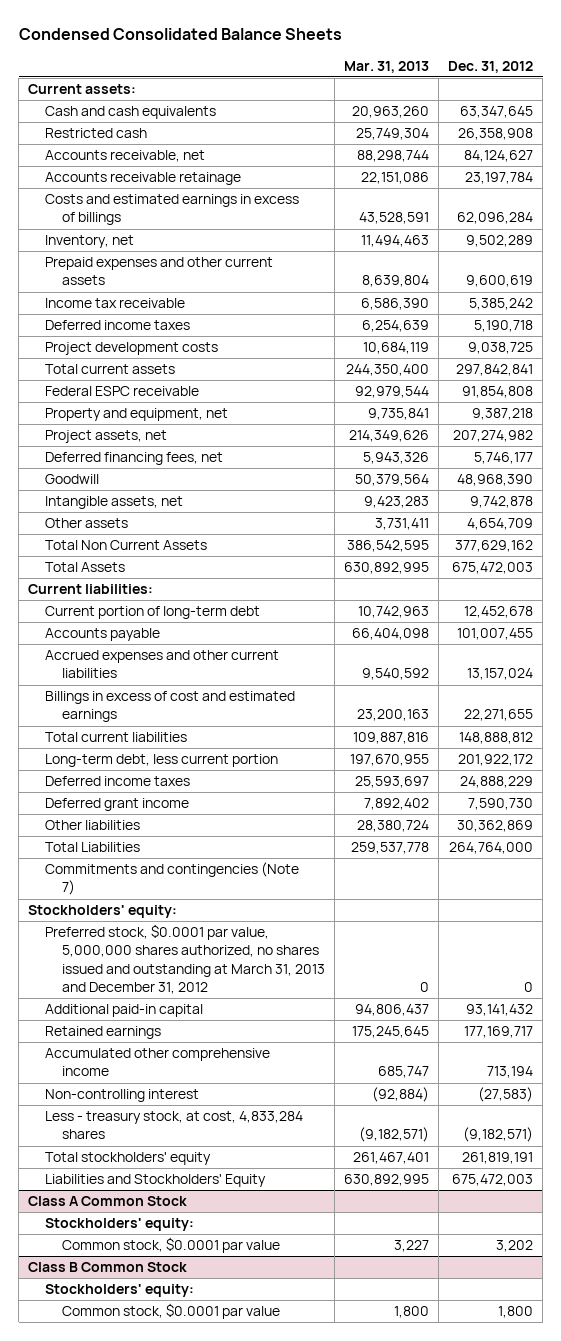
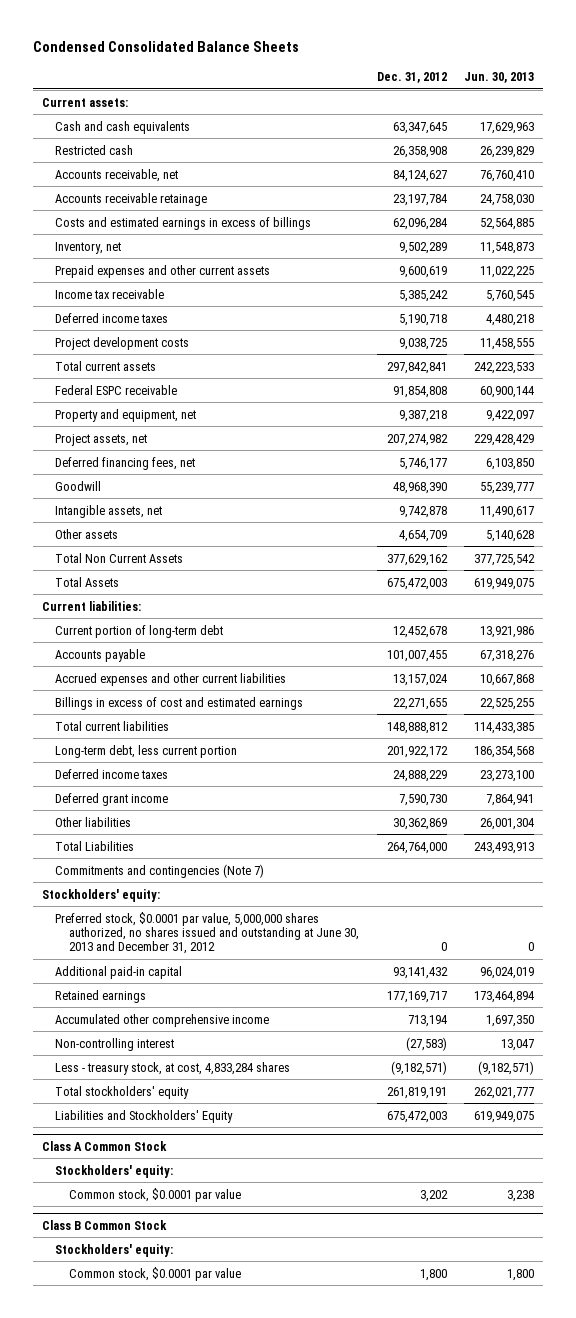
[343,60,429,73] Mar. 31, 2013 -> none
none -> [464,72,535,84] Jun. 30, 2013
[44,924,325,994] Preferred stock, $0.0001 par value, 5,000,000 shares authorized, no shares issued and outstanding at March 31, 2013 and December 31, 2012 -> [55,911,359,955] Preferred stock, $0.0001 par value, 5,000,000 shares authorized, no shares issued and outstanding at June 30, 2013 and December 31, 2012

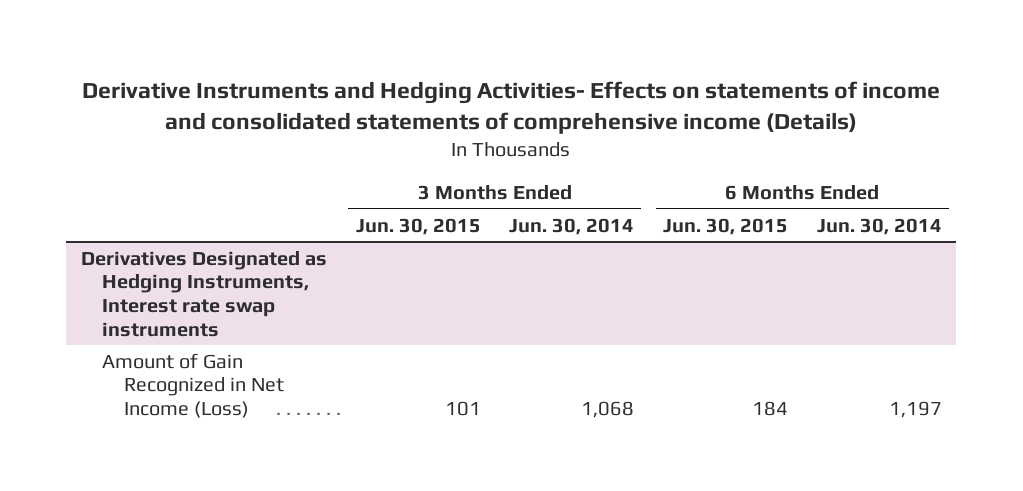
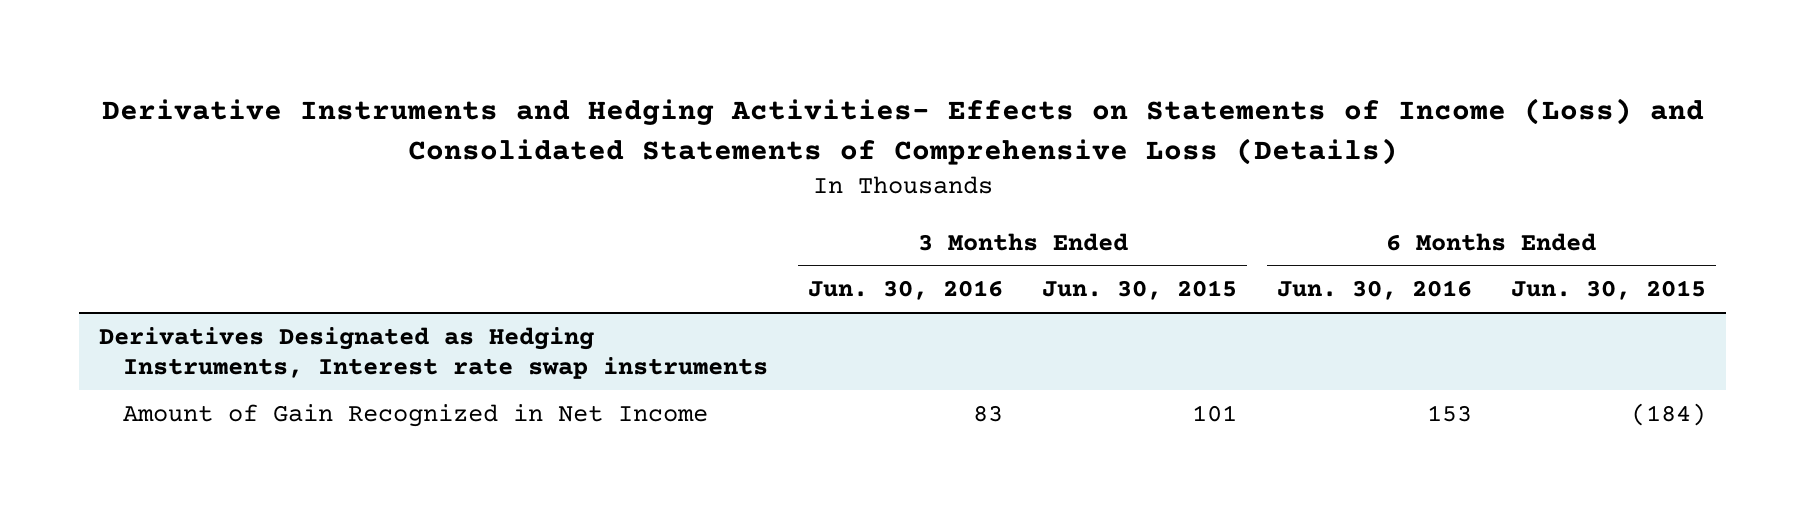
[82,80,941,134] Derivative Instruments and Hedging Activities- Effects on statements of income and consolidated statements of comprehensive income (Details) -> [101,98,1704,165] Derivative Instruments and Hedging Activities- Effects on Statements of Income (Loss) and Consolidated Statements of Comprehensive Loss (Details)
[509,217,635,235] Jun. 30, 2014 -> none
[816,217,942,235] Jun. 30, 2014 -> none
none -> [807,280,1003,301] Jun. 30, 2016
none -> [1276,280,1472,301] Jun. 30, 2016
[102,352,284,418] Amount of Gain Recognized in Net Income (Loss) -> [123,403,709,427] Amount of Gain Recognized in Net Income
[752,400,789,416] 184 -> [1631,402,1707,426] (184)

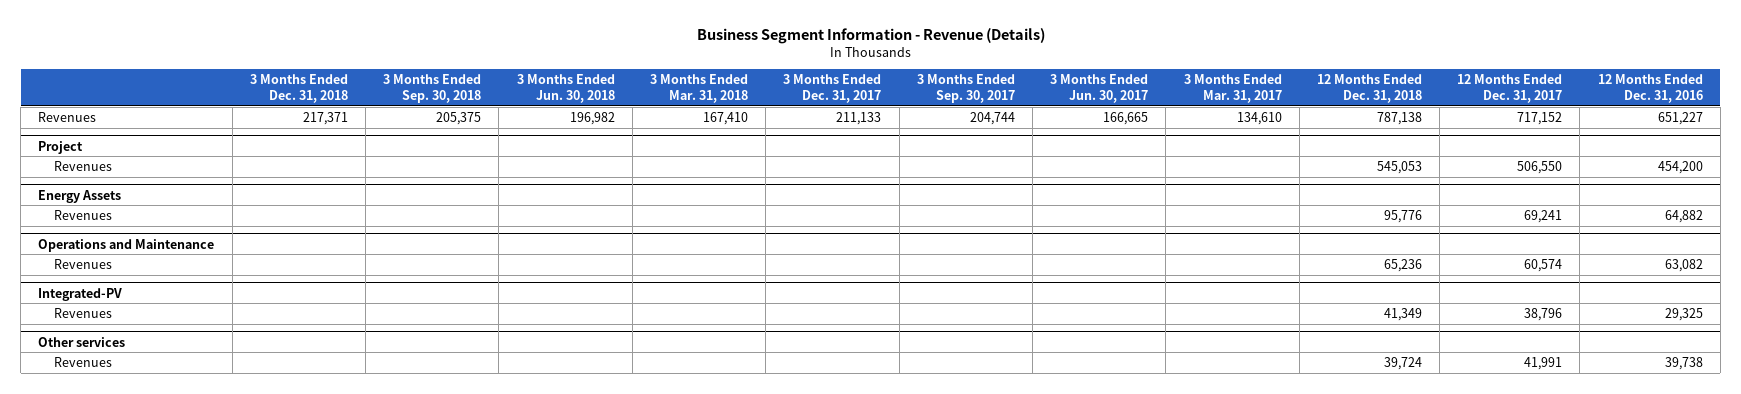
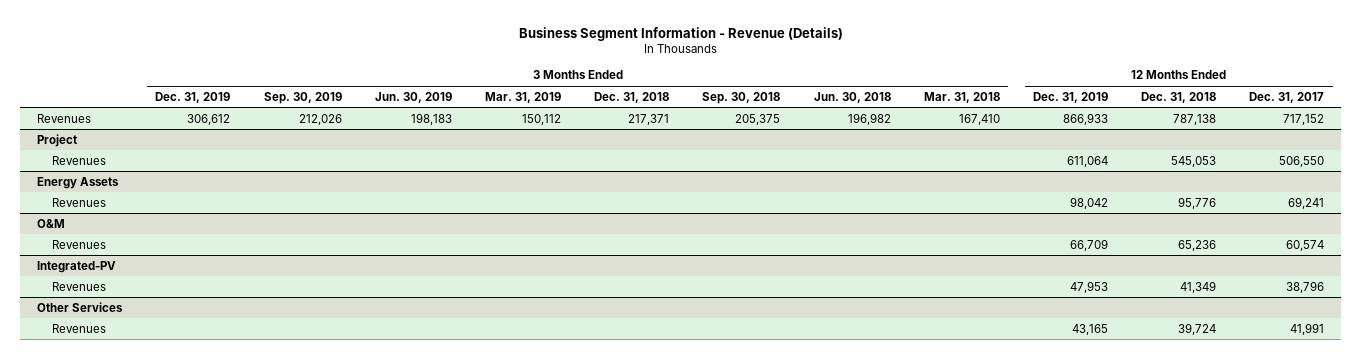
[783,74,882,103] 3 Months Ended Dec. 31, 2017 -> none
[916,74,1015,103] 3 Months Ended Sep. 30, 2017 -> none
[1050,74,1149,103] 3 Months Ended Jun. 30, 2017 -> none
[1183,74,1282,103] 3 Months Ended Mar. 31, 2017 -> none
[1597,74,1703,103] 12 Months Ended Dec. 31, 2016 -> none
none -> [155,91,231,103] Dec. 31, 2019
none -> [263,91,342,104] Sep. 30, 2019
none -> [374,91,452,103] Jun. 30, 2019
none -> [484,91,561,103] Mar. 31, 2019
none -> [1032,91,1108,103] Dec. 31, 2019
[38,238,215,252] Operations and Maintenance -> [37,218,66,228] O&M
[38,336,126,347] Other services -> [37,301,124,312] Other Services

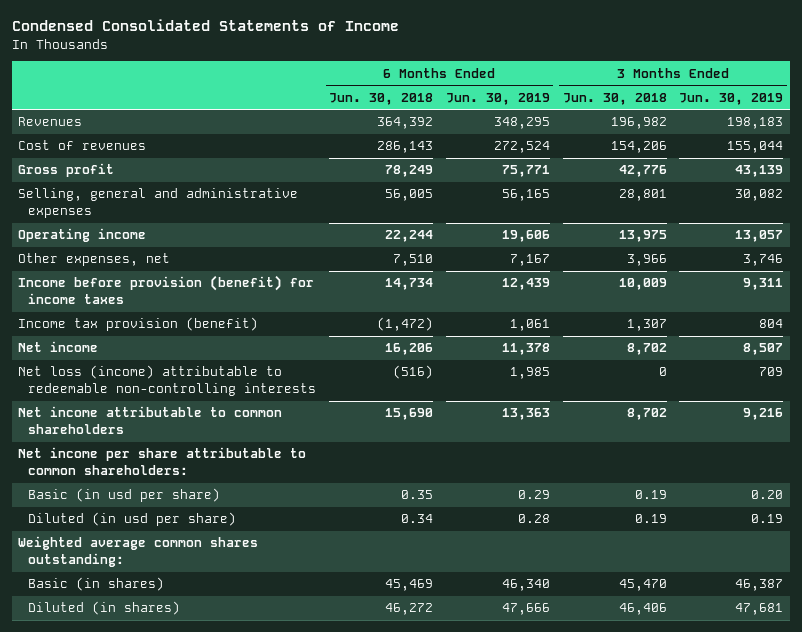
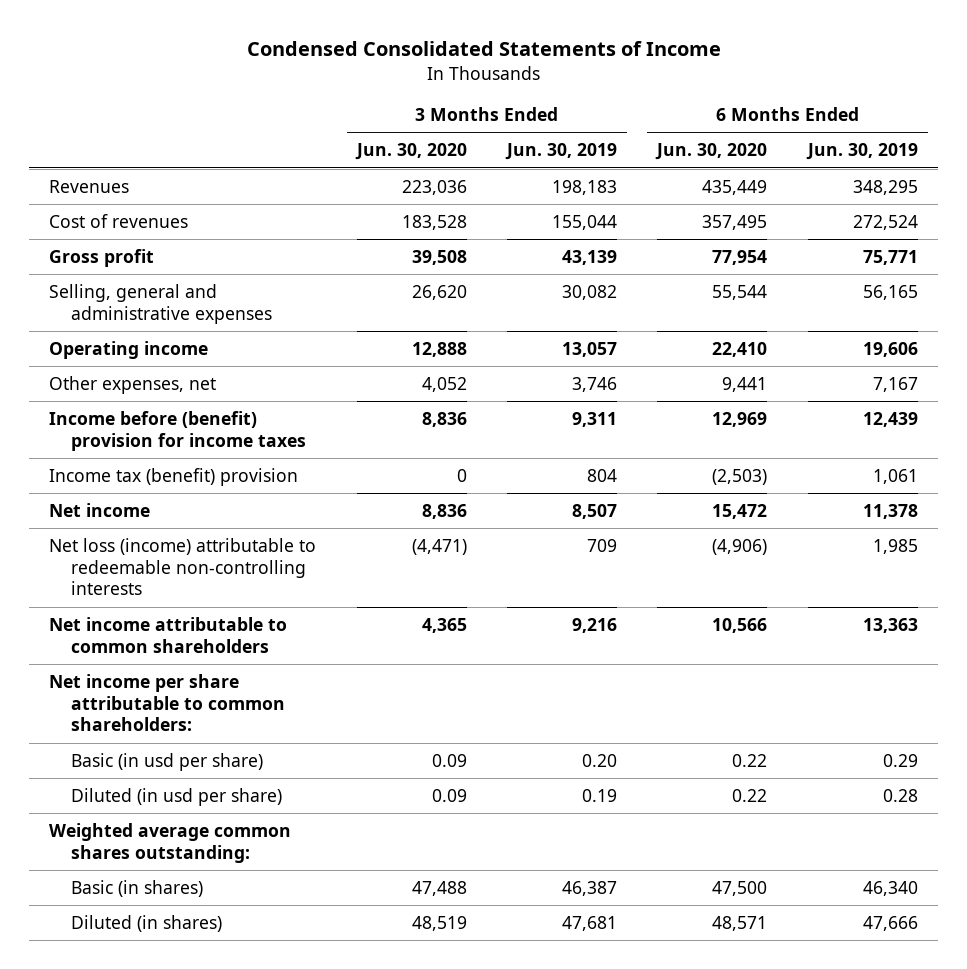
[328,92,433,105] Jun. 30, 2018 -> none
[562,92,667,105] Jun. 30, 2018 -> none
none -> [354,143,467,161] Jun. 30, 2020
none -> [655,143,768,161] Jun. 30, 2020
[18,275,315,304] Income before provision (benefit) for income taxes -> [49,410,307,451] Income before (benefit) provision for income taxes
[18,317,259,332] Income tax provision (benefit) -> [49,467,299,486] Income tax (benefit) provision

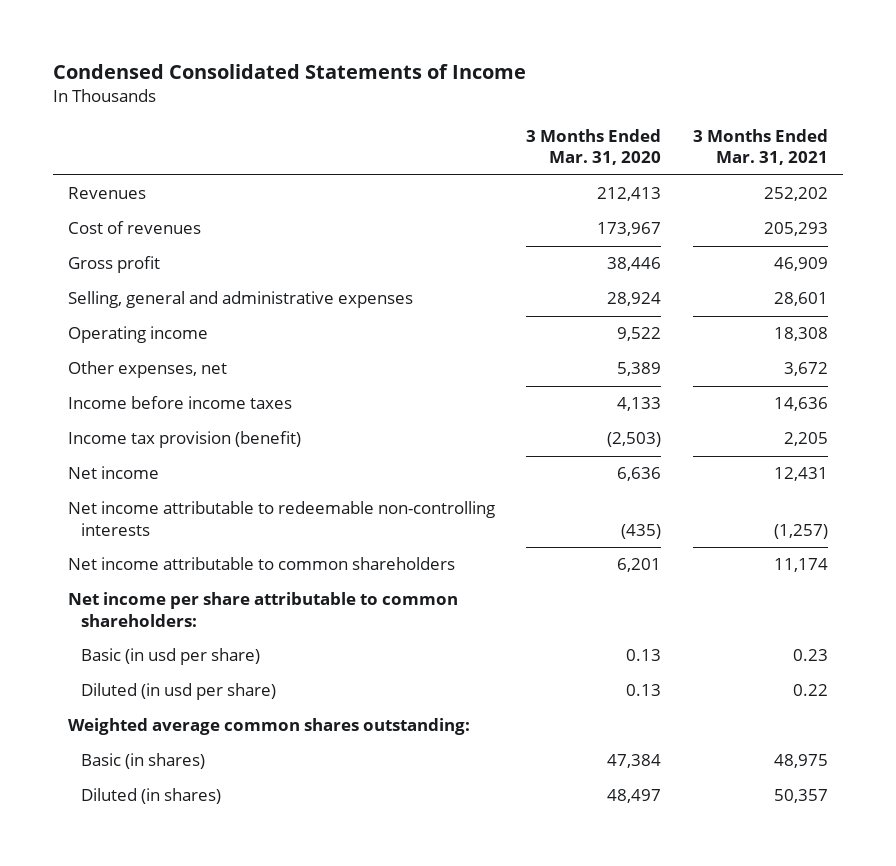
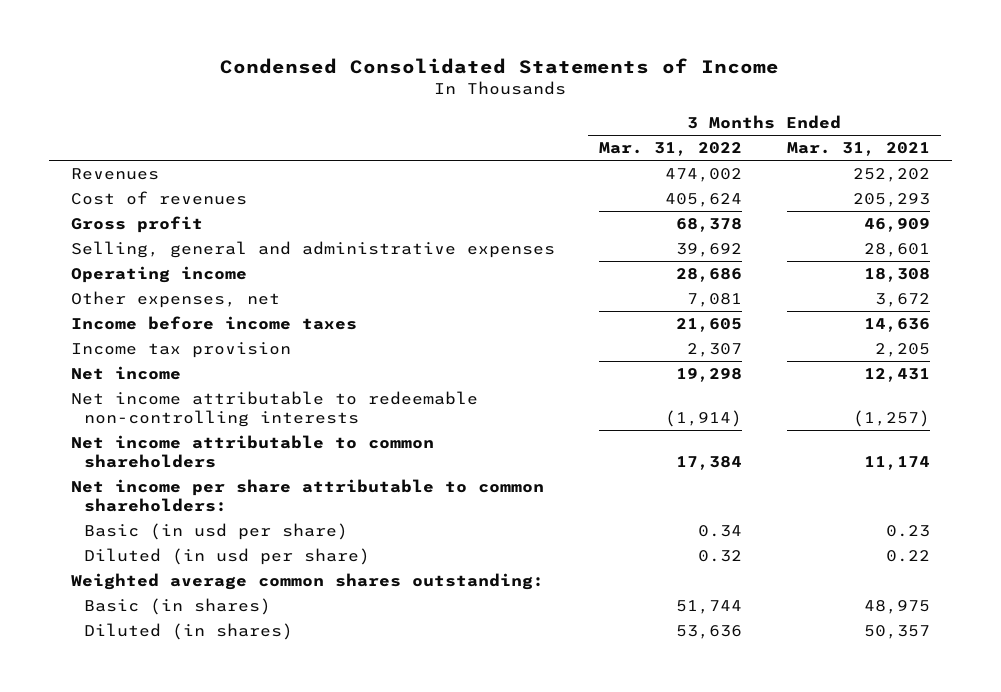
[526,128,662,166] 3 Months Ended Mar. 31, 2020 -> none
none -> [599,142,743,157] Mar. 31, 2022
[68,431,302,449] Income tax provision (benefit) -> [71,341,292,358] Income tax provision

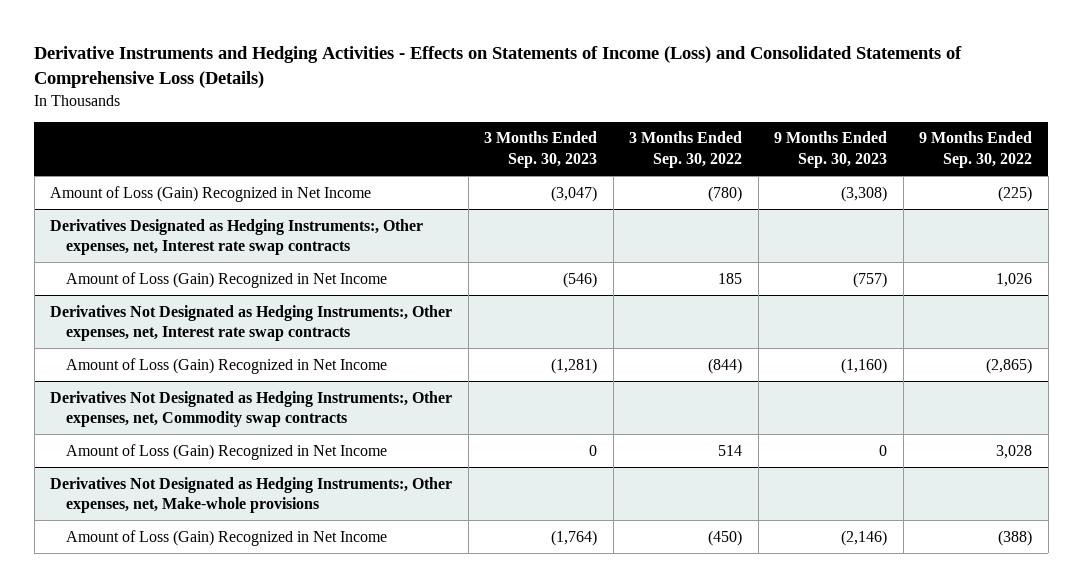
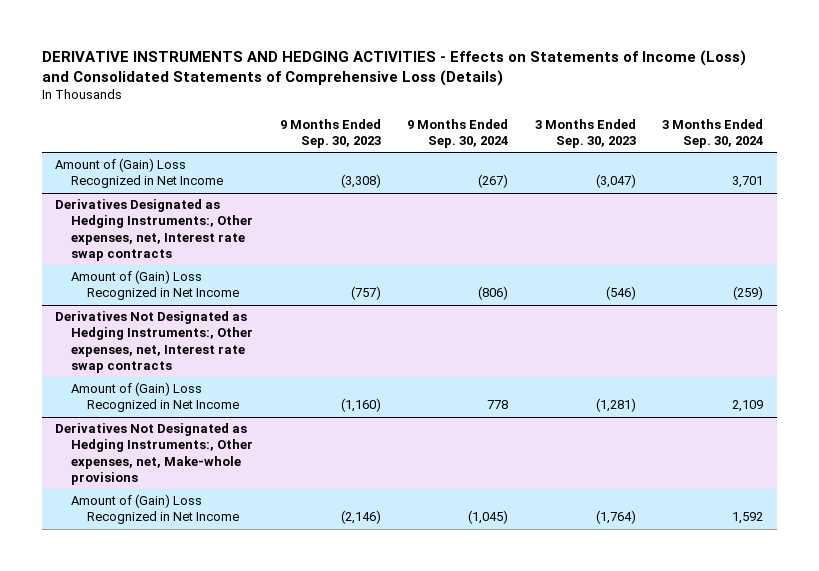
[34,46,963,89] Derivative Instruments and Hedging Activities - Effects on Statements of Income (Loss) and Consolidated Statements of Comprehensive Loss (Details) -> [42,50,747,87] DERIVATIVE INSTRUMENTS AND HEDGING ACTIVITIES - Effects on Statements of Income (Loss) and Consolidated Statements of Comprehensive Loss (Details)
[629,131,743,168] 3 Months Ended Sep. 30, 2022 -> none
[919,131,1033,168] 9 Months Ended Sep. 30, 2022 -> none
none -> [407,118,509,148] 9 Months Ended Sep. 30, 2024
none -> [662,118,764,148] 3 Months Ended Sep. 30, 2024
[50,185,372,202] Amount of Loss (Gain) Recognized in Net Income -> [55,158,224,189] Amount of (Gain) Loss Recognized in Net Income
[65,271,387,288] Amount of Loss (Gain) Recognized in Net Income -> [71,270,240,301] Amount of (Gain) Loss Recognized in Net Income
[50,390,453,428] Derivatives Not Designated as Hedging Instruments:, Other expenses, net, Commodity swap contracts -> none
[65,443,387,460] Amount of Loss (Gain) Recognized in Net Income -> none
[65,357,387,374] Amount of Loss (Gain) Recognized in Net Income -> [71,382,240,413] Amount of (Gain) Loss Recognized in Net Income
[65,529,387,546] Amount of Loss (Gain) Recognized in Net Income -> [71,494,240,525] Amount of (Gain) Loss Recognized in Net Income

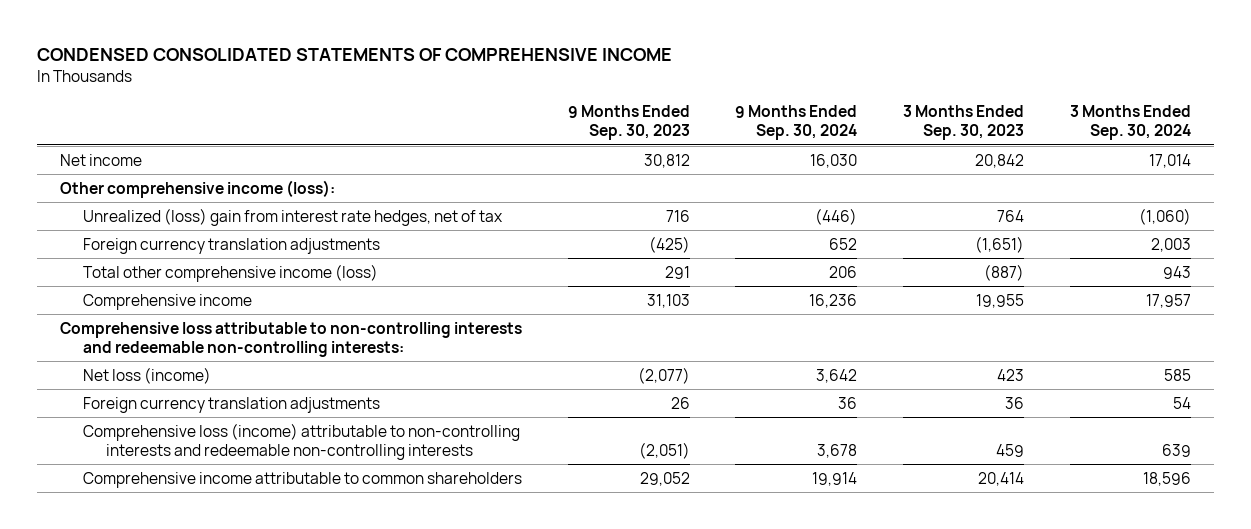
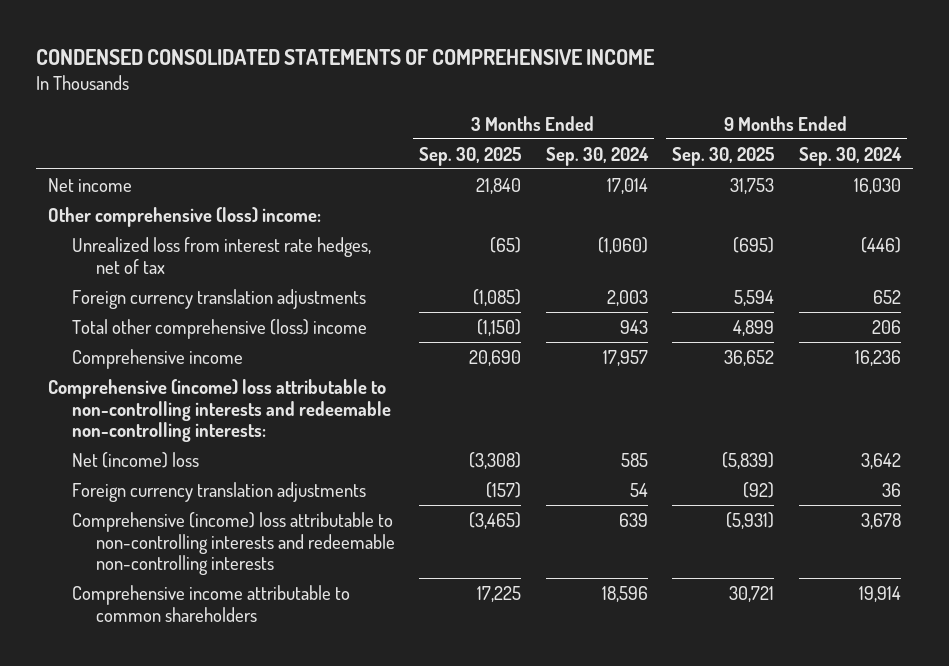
[567,105,690,141] 9 Months Ended Sep. 30, 2023 -> none
[903,105,1025,141] 3 Months Ended Sep. 30, 2023 -> none
none -> [419,146,522,166] Sep. 30, 2025
none -> [672,146,775,166] Sep. 30, 2025
[59,179,335,198] Other comprehensive income (loss): -> [48,206,322,227] Other comprehensive (loss) income:
[82,207,503,226] Unrealized (loss) gain from interest rate hedges, net of tax -> [72,236,372,274] Unrealized loss from interest rate hedges, net of tax
[82,263,378,282] Total other comprehensive income (loss) -> [72,318,368,339] Total other comprehensive (loss) income
[59,321,522,357] Comprehensive loss attributable to non-controlling interests and redeemable non-controlling interests: -> [48,378,392,443] Comprehensive (income) loss attributable to non-controlling interests and redeemable non-controlling interests:
[82,366,211,384] Net loss (income) -> [72,451,200,468] Net (income) loss
[82,422,520,460] Comprehensive loss (income) attributable to non-controlling interests and redeemable non-controlling interests -> [72,511,395,576] Comprehensive (income) loss attributable to non-controlling interests and redeemable non-controlling interests

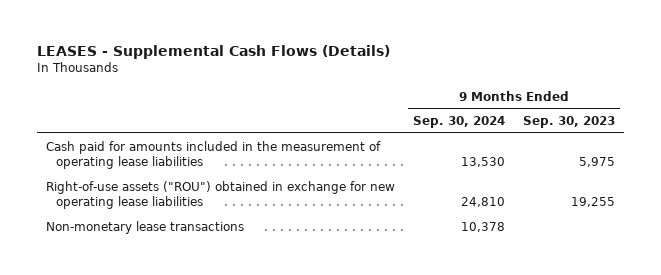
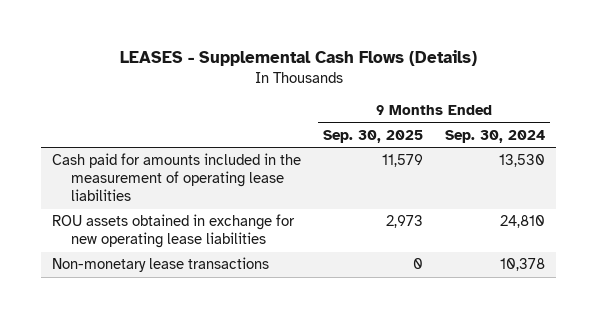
[523,116,616,129] Sep. 30, 2023 -> none
none -> [323,129,424,143] Sep. 30, 2025
[45,180,395,209] Right-of-use assets ("ROU") obtained in exchange for new operating lease liabilities -> [52,214,296,249] ROU assets obtained in exchange for new operating lease liabilities

